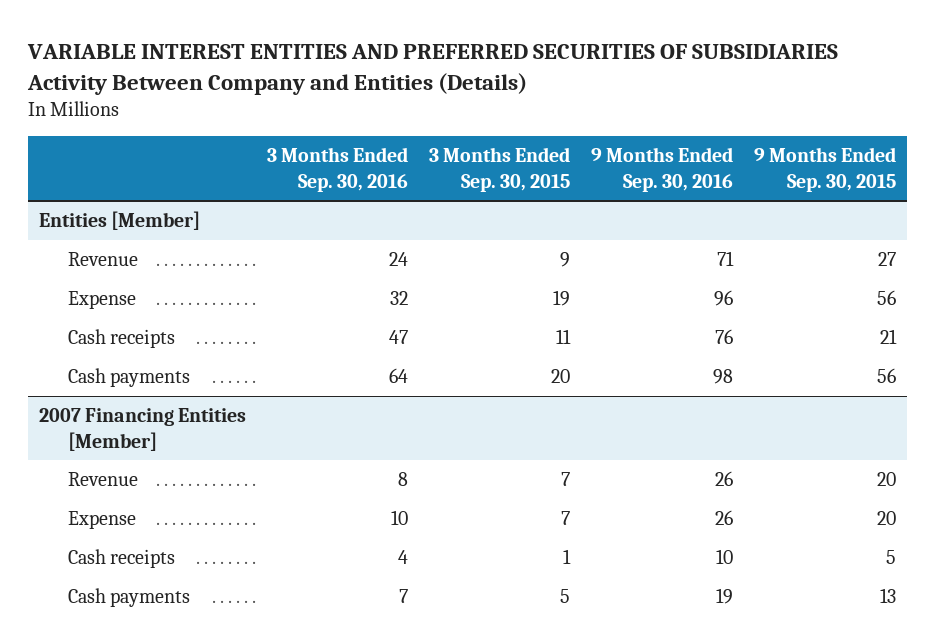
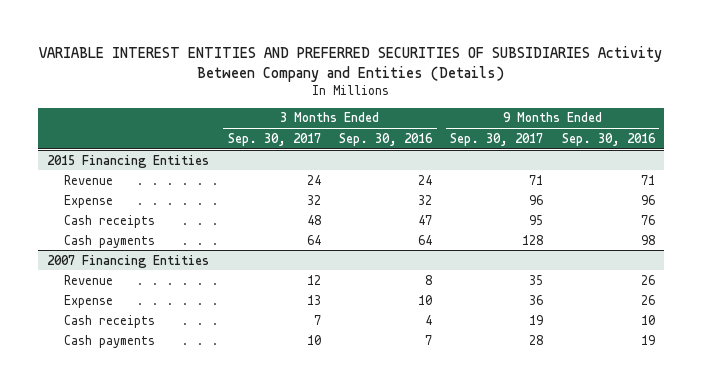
[428,147,570,192] 3 Months Ended Sep. 30, 2015 -> none
[754,147,897,192] 9 Months Ended Sep. 30, 2015 -> none
none -> [227,132,321,146] Sep. 30, 2017
none -> [450,132,544,146] Sep. 30, 2017
[38,211,200,231] Entities [Member] -> none
none -> [47,154,210,168] 2015 Financing Entities
[38,408,246,451] 2007 Financing Entities [Member] -> [47,254,210,268] 2007 Financing Entities

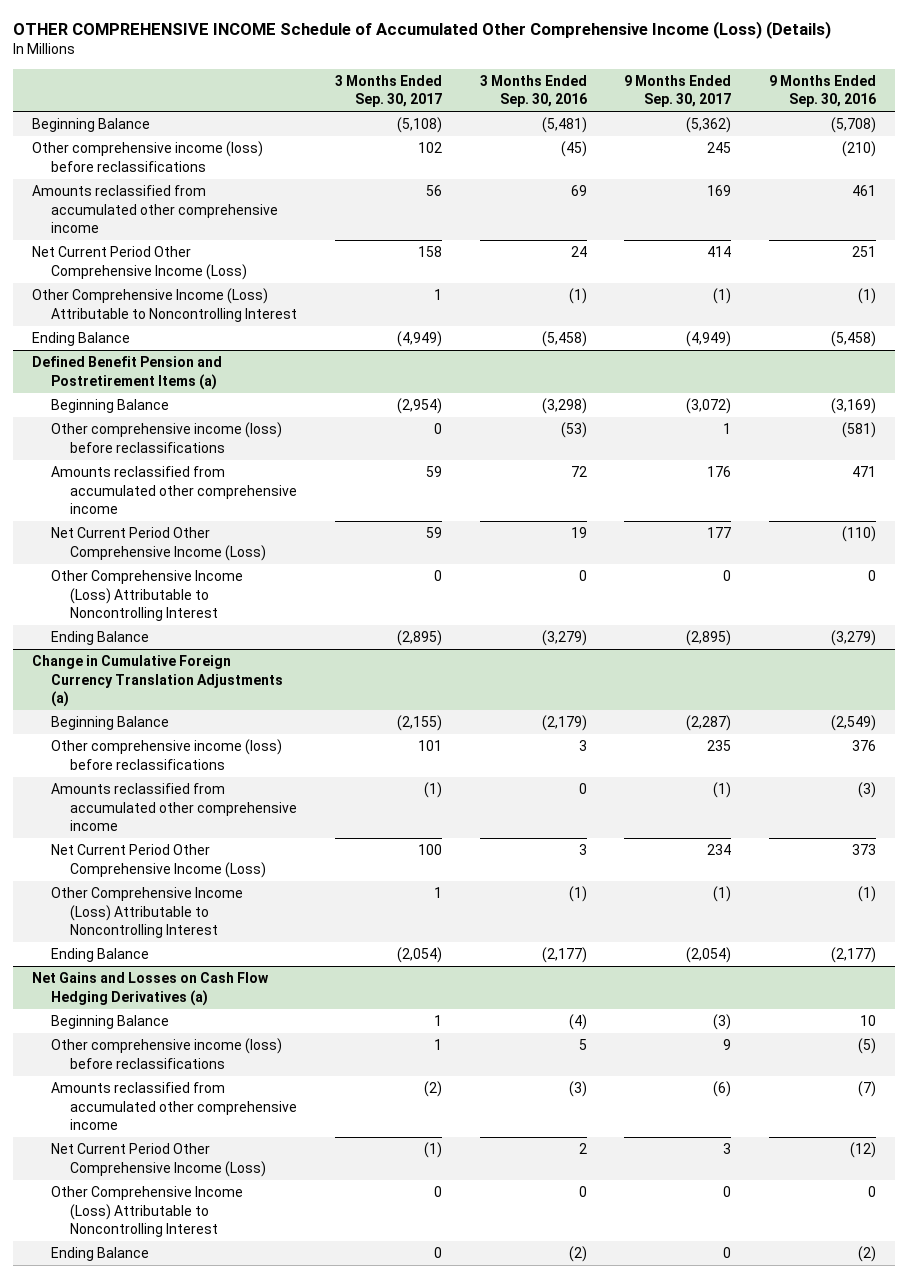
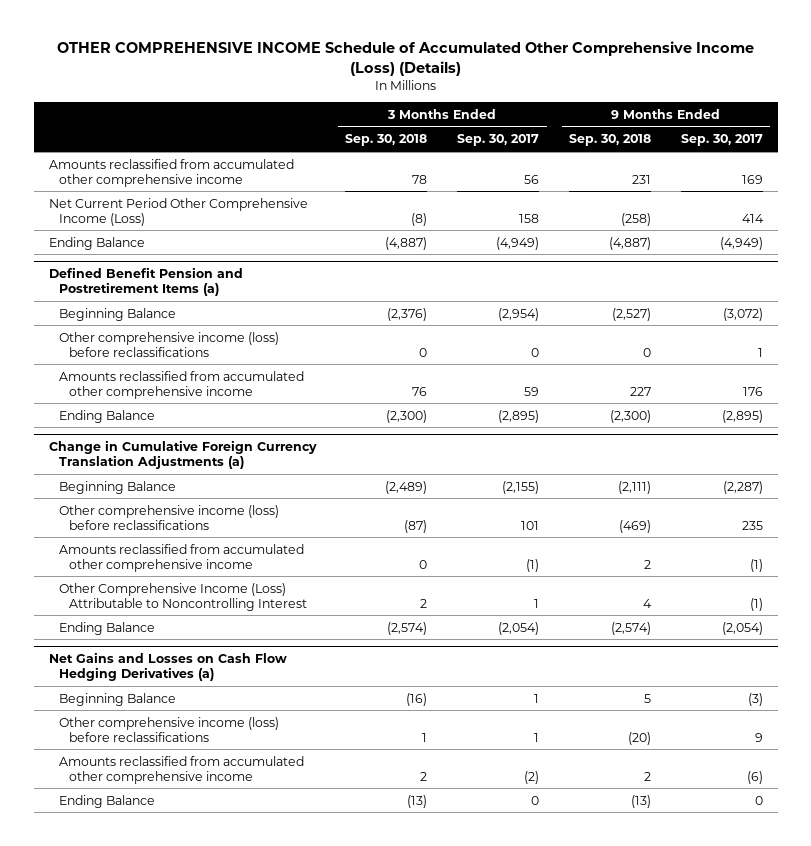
[479,74,587,108] 3 Months Ended Sep. 30, 2016 -> none
[769,74,877,108] 9 Months Ended Sep. 30, 2016 -> none
none -> [345,134,428,147] Sep. 30, 2018
none -> [568,134,651,147] Sep. 30, 2018
[32,118,151,133] Beginning Balance -> none
[32,141,264,172] Other comprehensive income (loss) before reclassifications -> none
[32,288,297,322] Other Comprehensive Income (Loss) Attributable to Noncontrolling Interest -> none
[50,527,266,561] Net Current Period Other Comprehensive Income (Loss) -> none
[50,570,243,621] Other Comprehensive Income (Loss) Attributable to Noncontrolling Interest -> none
[50,844,266,878] Net Current Period Other Comprehensive Income (Loss) -> none
[50,1143,266,1177] Net Current Period Other Comprehensive Income (Loss) -> none
[50,1186,243,1237] Other Comprehensive Income (Loss) Attributable to Noncontrolling Interest -> none

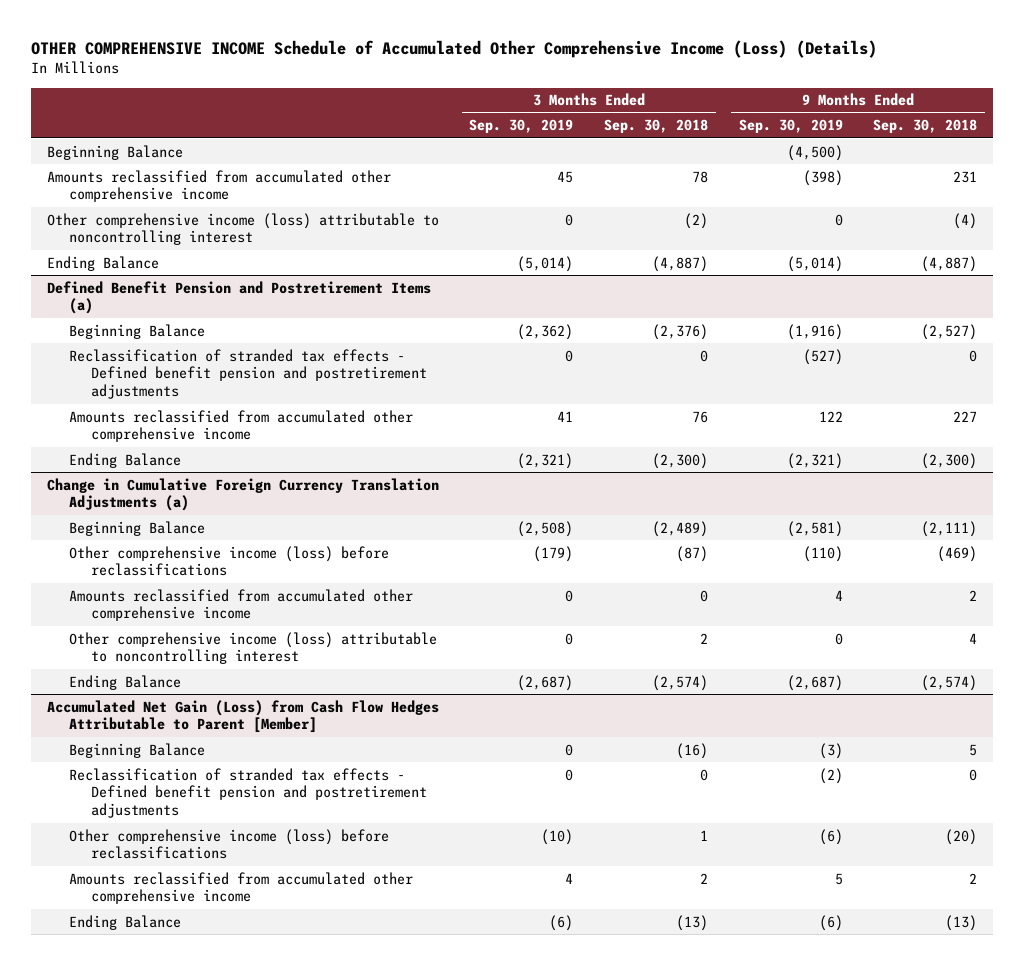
[457,134,540,147] Sep. 30, 2017 -> none
[680,134,763,147] Sep. 30, 2017 -> none
none -> [469,119,574,134] Sep. 30, 2019
none -> [738,119,843,134] Sep. 30, 2019
none -> [46,144,183,160] Beginning Balance
[48,197,308,226] Net Current Period Other Comprehensive Income (Loss) -> none
none -> [46,212,439,246] Other comprehensive income (loss) attributable to noncontrolling interest
[58,331,279,357] Other comprehensive income (loss) before reclassifications -> none
none -> [68,348,428,400] Reclassification of stranded tax effects - Defined benefit pension and postretirement adjustments
[58,582,307,611] Other Comprehensive Income (Loss) Attributable to Noncontrolling Interest -> [68,631,437,665] Other comprehensive income (loss) attributable to noncontrolling interest
[48,652,287,682] Net Gains and Losses on Cash Flow Hedging Derivatives (a) -> [46,699,439,734] Accumulated Net Gain (Loss) from Cash Flow Hedges Attributable to Parent [Member]
none -> [68,767,428,819] Reclassification of stranded tax effects - Defined benefit pension and postretirement adjustments

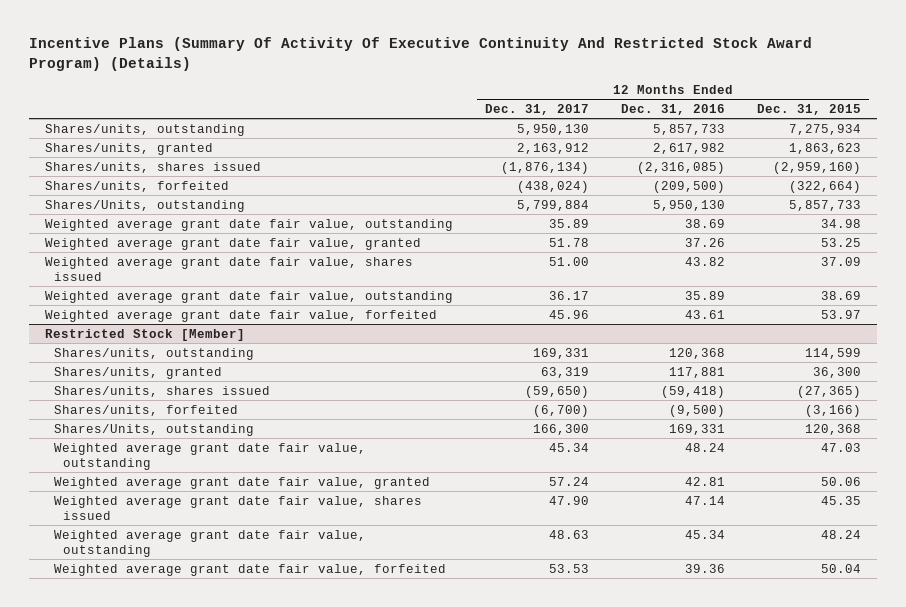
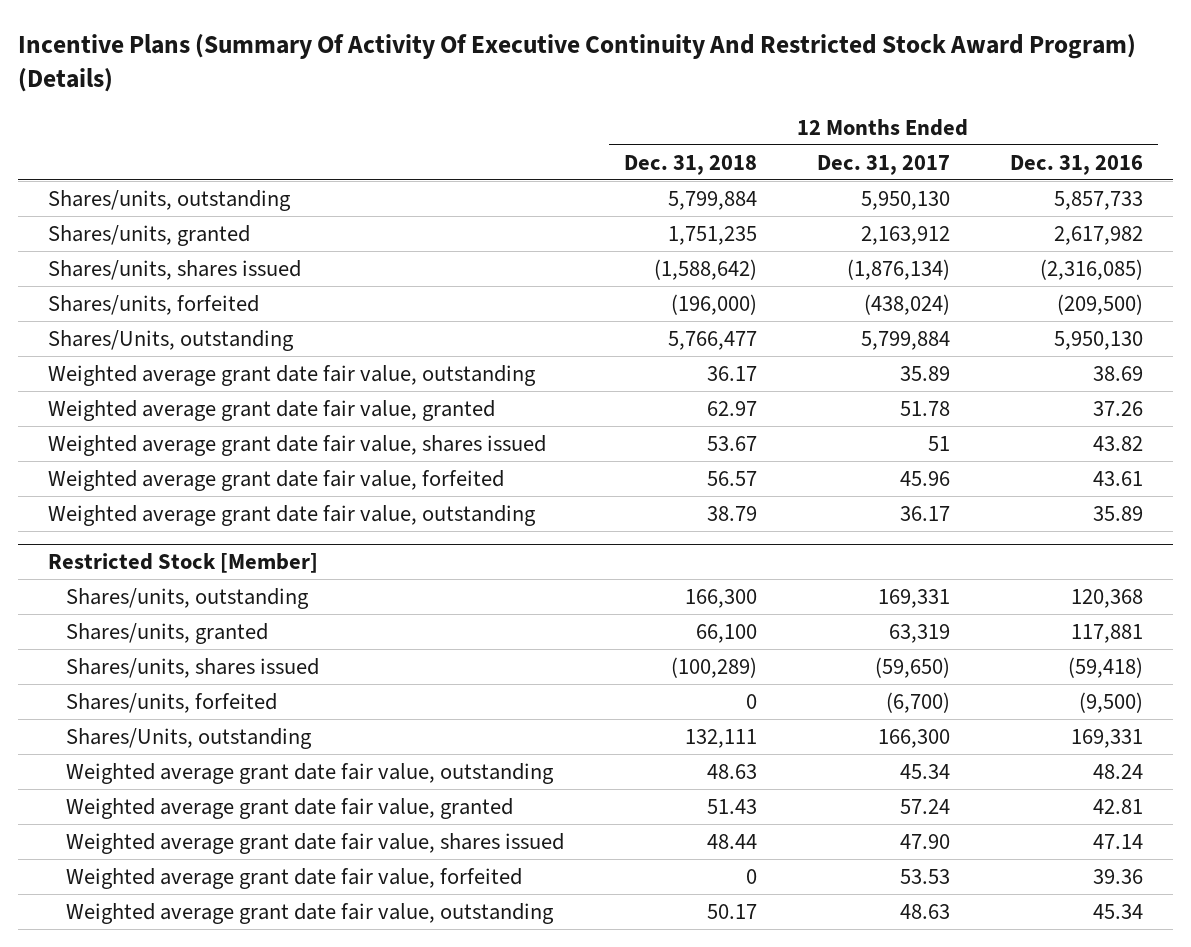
[756,104,861,116] Dec. 31, 2015 -> none
none -> [623,154,757,175] Dec. 31, 2018
[548,256,589,266] 51.00 -> [927,435,950,451] 51
[44,290,453,303] Weighted average grant date fair value, outstanding -> [47,504,536,526] Weighted average grant date fair value, outstanding
[53,529,366,558] Weighted average grant date fair value, outstanding -> [65,902,554,924] Weighted average grant date fair value, outstanding

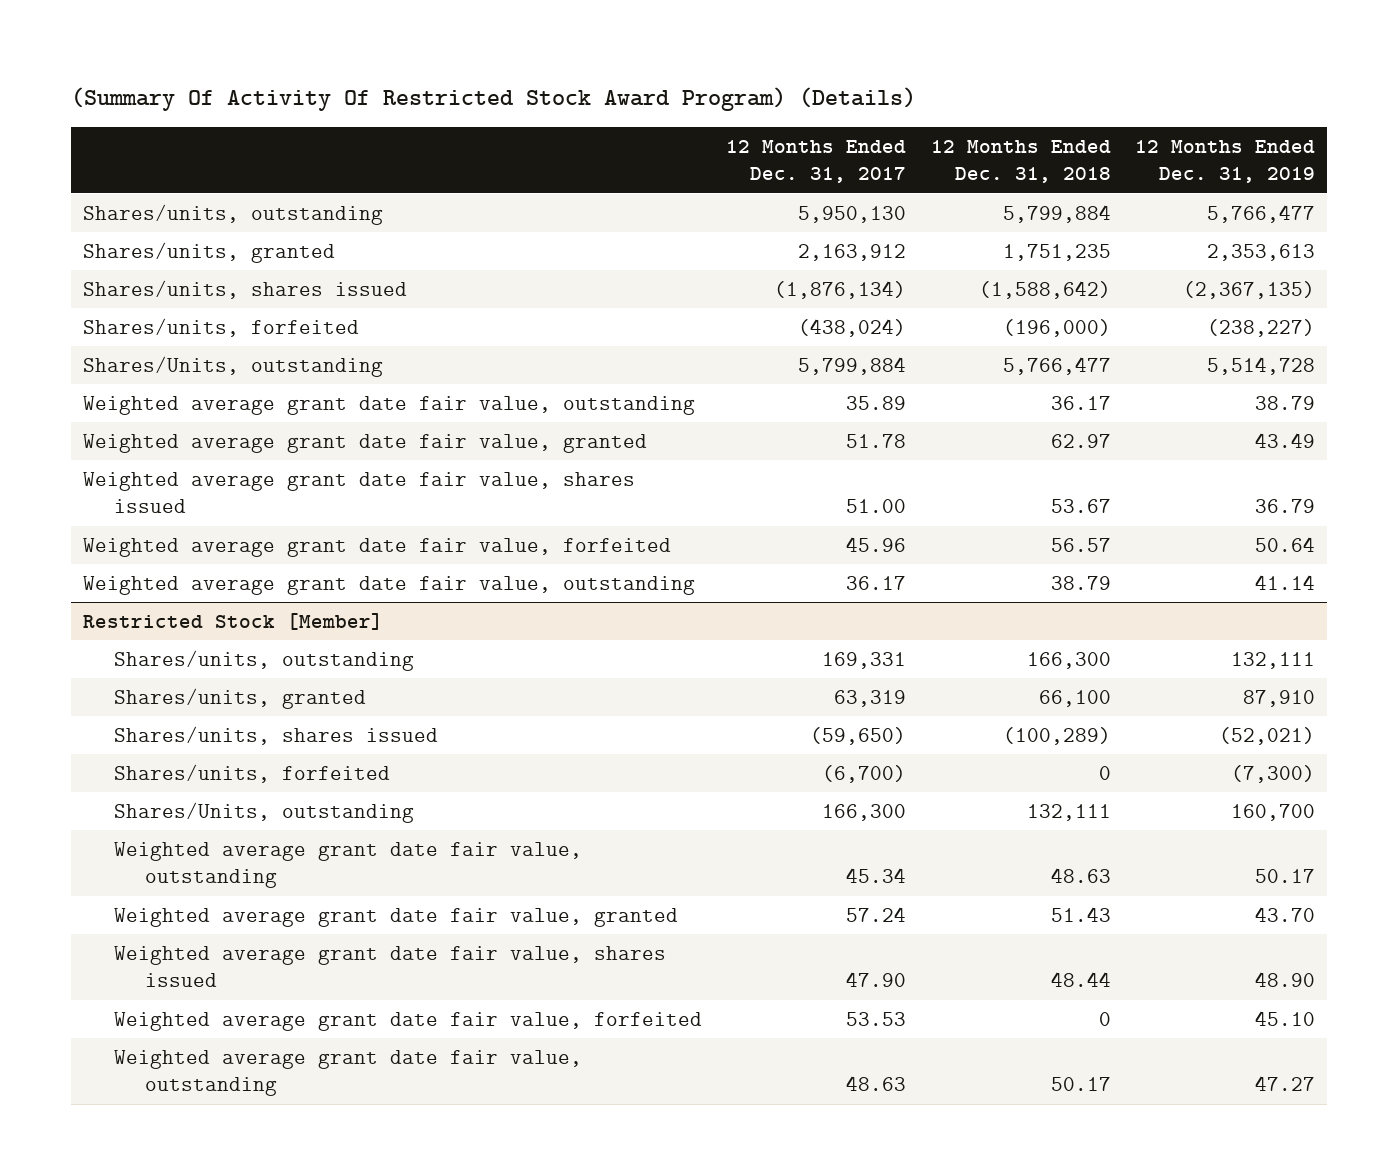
[17,33,1136,93] Incentive Plans (Summary Of Activity Of Executive Continuity And Restricted Stock Award Program) (Details) -> [71,87,917,112] (Summary Of Activity Of Restricted Stock Award Program) (Details)
[1009,154,1143,175] Dec. 31, 2016 -> none
none -> [1135,139,1316,184] 12 Months Ended Dec. 31, 2019
[927,435,950,451] 51 -> [846,499,907,514] 51.00

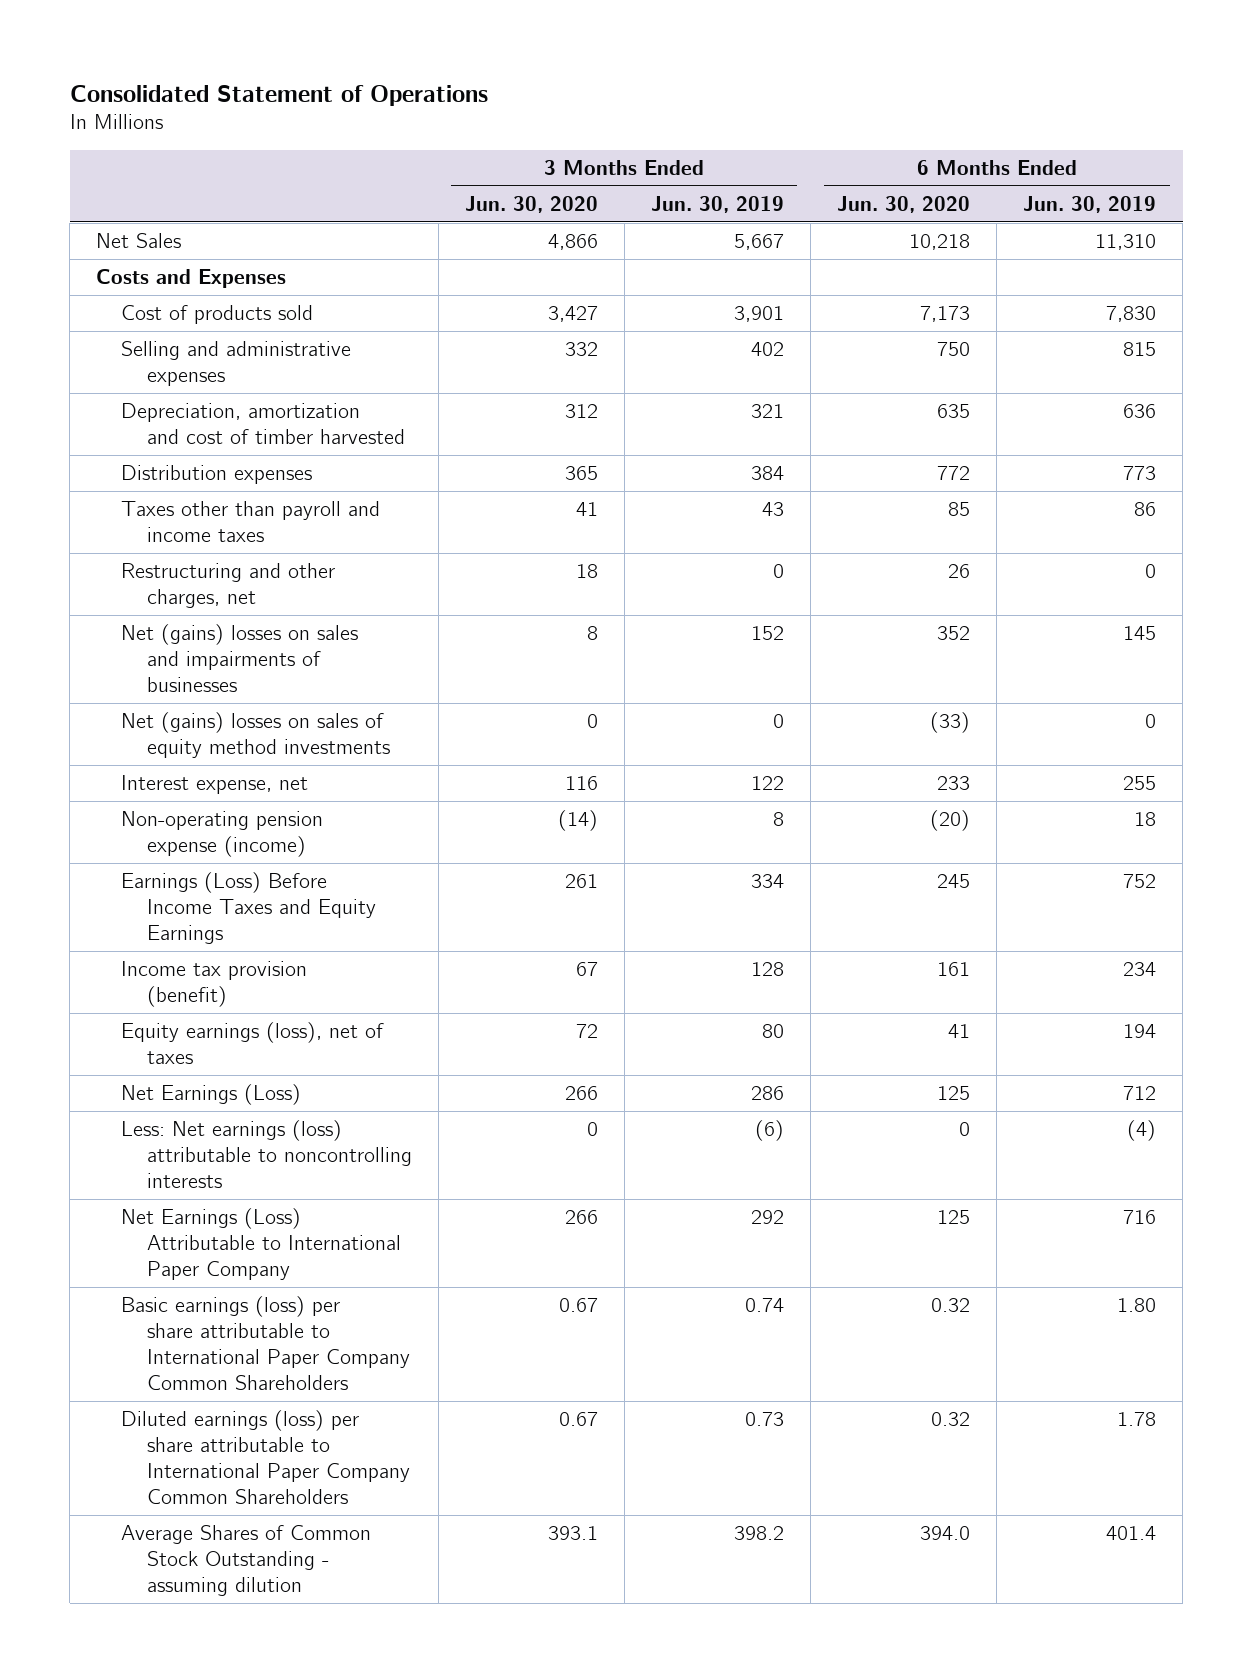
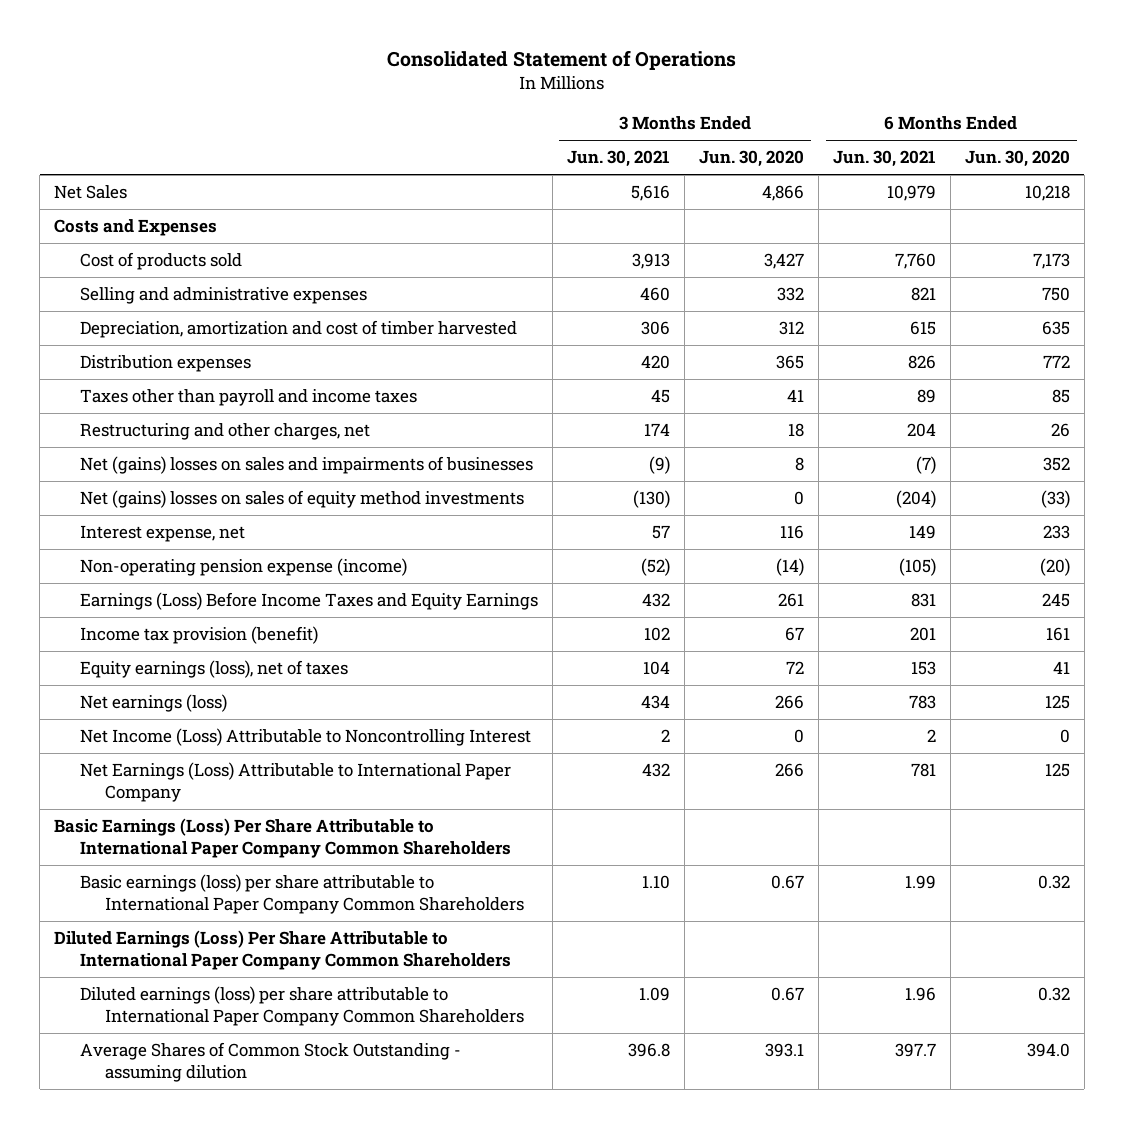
[650,195,784,213] Jun. 30, 2019 -> none
[1023,195,1157,213] Jun. 30, 2019 -> none
none -> [566,150,670,168] Jun. 30, 2021
none -> [832,150,936,168] Jun. 30, 2021
[121,1084,302,1106] Net Earnings (Loss) -> [79,694,227,713] Net earnings (loss)
[121,1120,412,1189] Less: Net earnings (loss) attributable to noncontrolling interests -> [79,728,531,747] Net Income (Loss) Attributable to Noncontrolling Interest
none -> [54,818,511,859] Basic Earnings (Loss) Per Share Attributable to International Paper Company Common Shareholders
none -> [54,930,511,971] Diluted Earnings (Loss) Per Share Attributable to International Paper Company Common Shareholders

